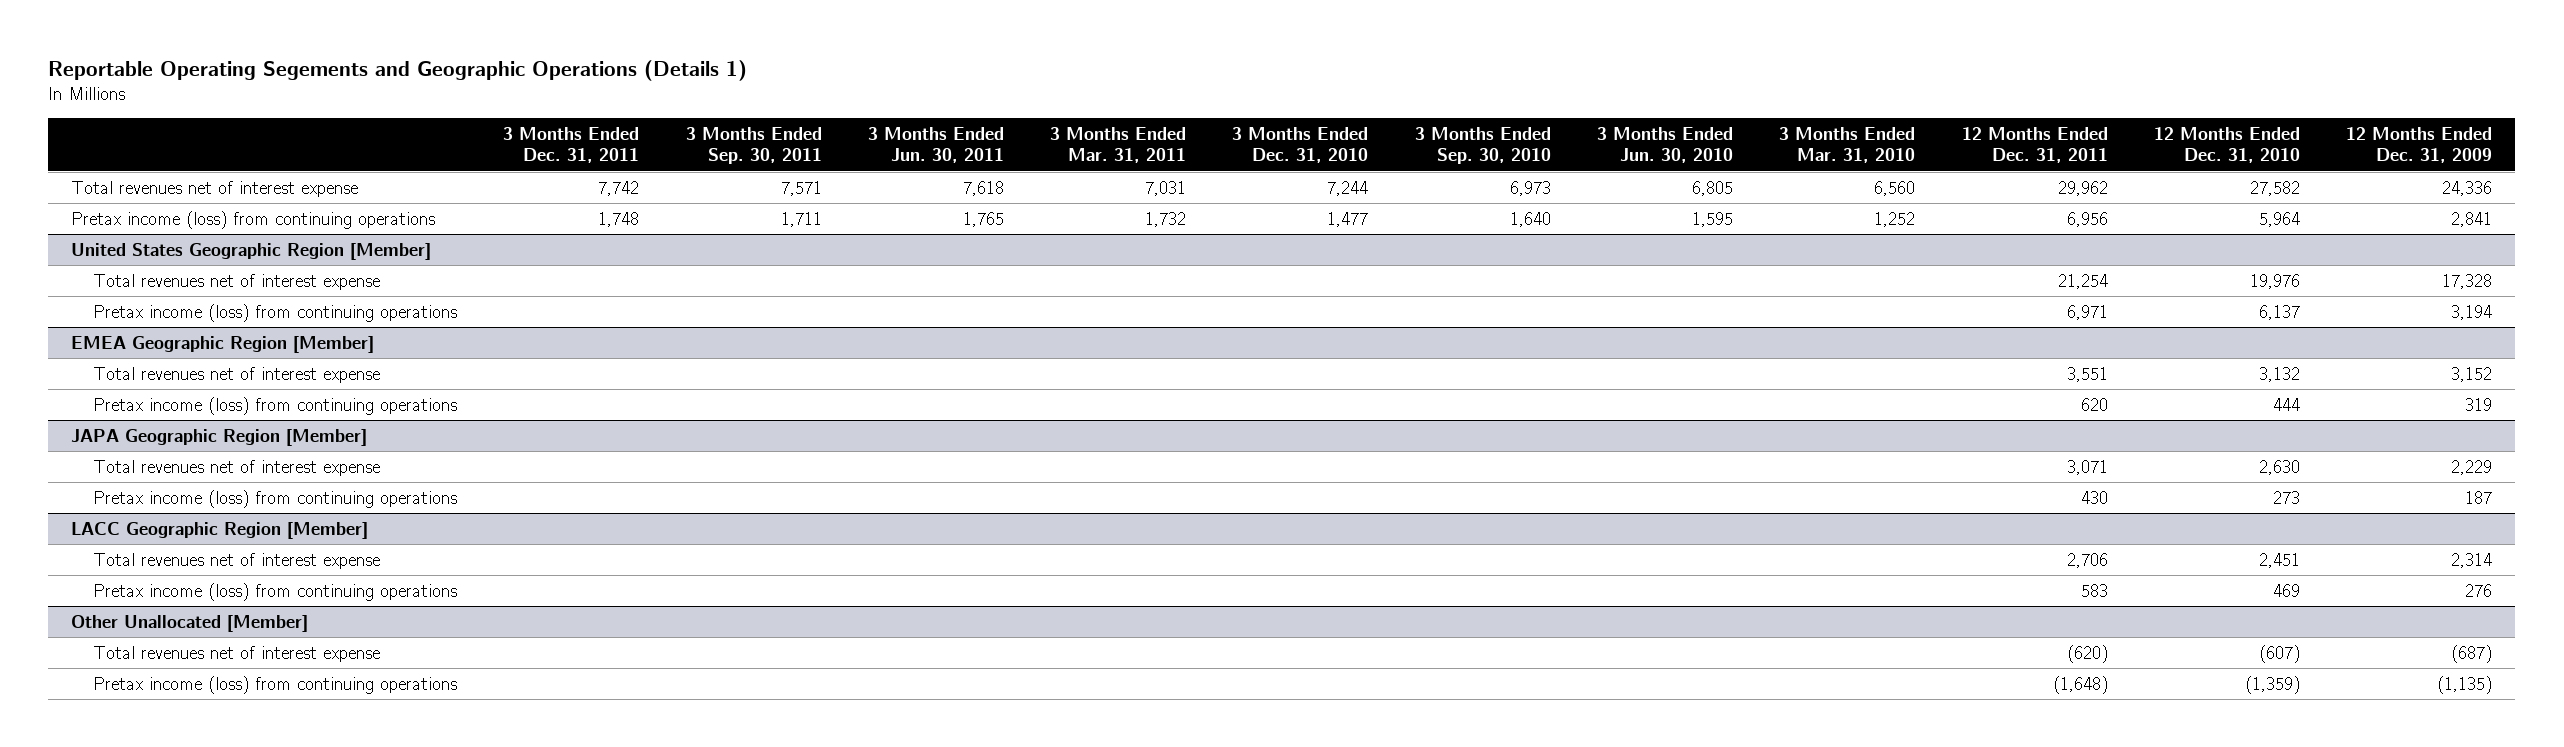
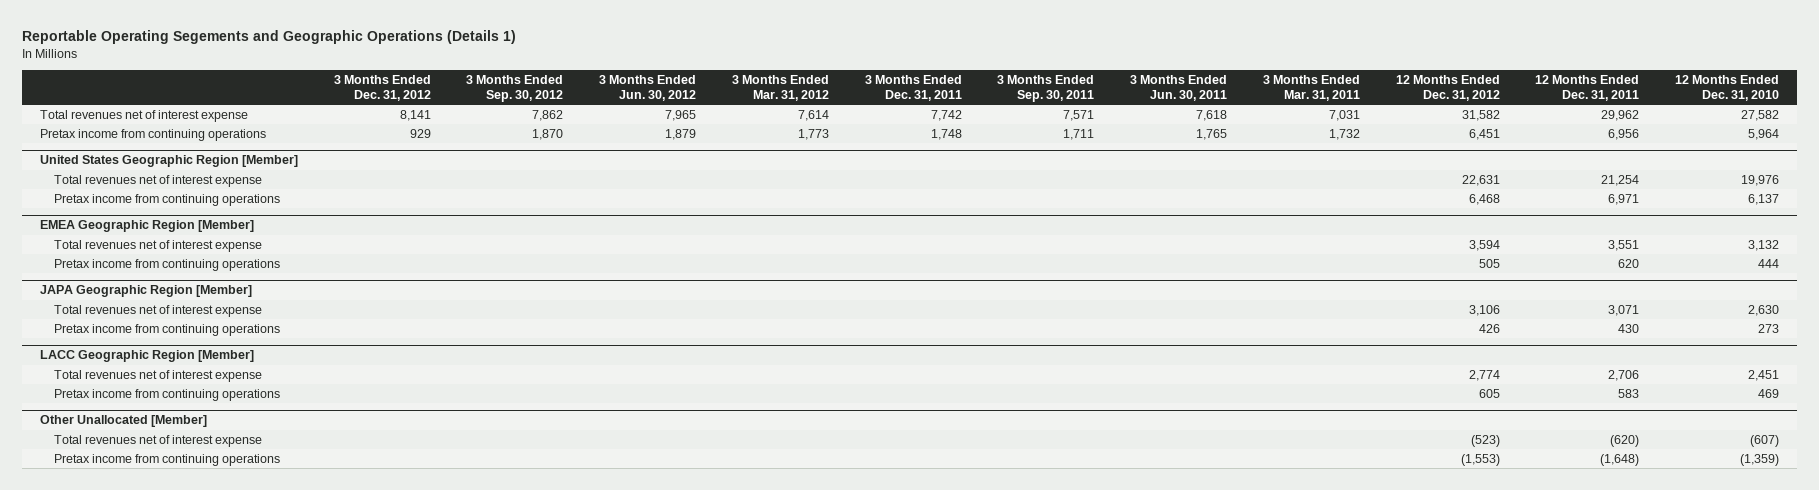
[1232,126,1369,164] 3 Months Ended Dec. 31, 2010 -> none
[1414,126,1551,165] 3 Months Ended Sep. 30, 2010 -> none
[1597,126,1734,164] 3 Months Ended Jun. 30, 2010 -> none
[1779,126,1916,164] 3 Months Ended Mar. 31, 2010 -> none
[2346,126,2493,164] 12 Months Ended Dec. 31, 2009 -> none
none -> [333,75,431,102] 3 Months Ended Dec. 31, 2012
none -> [466,75,564,103] 3 Months Ended Sep. 30, 2012
none -> [599,75,697,102] 3 Months Ended Jun. 30, 2012
none -> [731,75,829,102] 3 Months Ended Mar. 31, 2012
none -> [1395,75,1500,102] 12 Months Ended Dec. 31, 2012
[71,210,436,229] Pretax income (loss) from continuing operations -> [39,128,266,141] Pretax income from continuing operations
[92,303,457,322] Pretax income (loss) from continuing operations -> [53,193,280,206] Pretax income from continuing operations
[92,396,457,415] Pretax income (loss) from continuing operations -> [53,258,280,271] Pretax income from continuing operations
[92,489,457,508] Pretax income (loss) from continuing operations -> [53,323,280,336] Pretax income from continuing operations
[92,582,457,601] Pretax income (loss) from continuing operations -> [53,388,280,401] Pretax income from continuing operations
[92,675,457,694] Pretax income (loss) from continuing operations -> [53,453,280,466] Pretax income from continuing operations

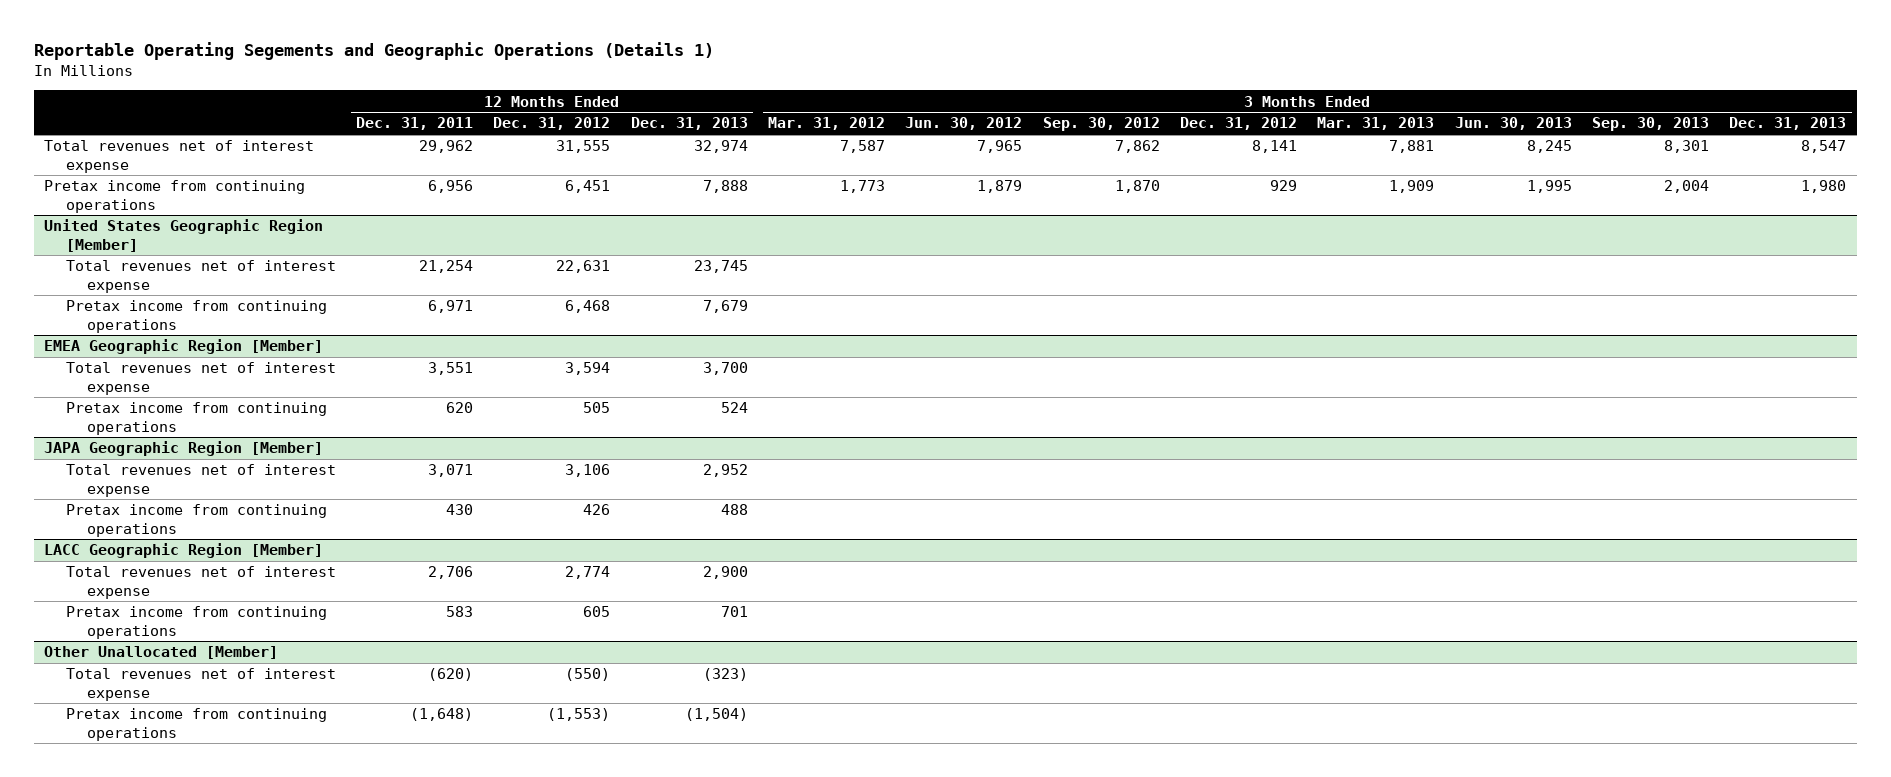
[864,75,962,102] 3 Months Ended Dec. 31, 2011 -> none
[997,75,1095,103] 3 Months Ended Sep. 30, 2011 -> none
[1130,75,1228,102] 3 Months Ended Jun. 30, 2011 -> none
[1262,75,1360,102] 3 Months Ended Mar. 31, 2011 -> none
[1675,75,1780,102] 12 Months Ended Dec. 31, 2010 -> none
none -> [630,117,748,131] Dec. 31, 2013
none -> [1317,117,1435,131] Mar. 31, 2013
none -> [1454,117,1572,131] Jun. 30, 2013
none -> [1592,117,1710,132] Sep. 30, 2013
none -> [1729,117,1847,131] Dec. 31, 2013
[797,109,829,121] 7,614 -> [840,140,886,154] 7,587
[1461,109,1500,121] 31,582 -> [556,140,611,154] 31,555
[1470,434,1500,447] (523) -> [565,668,611,682] (550)

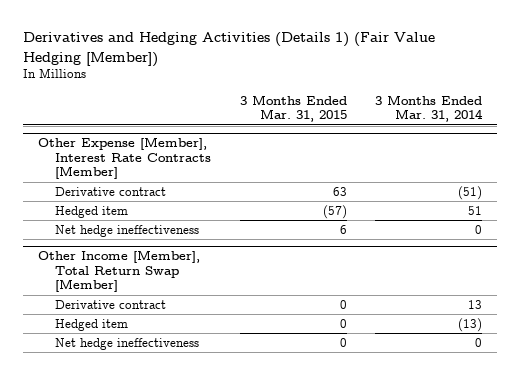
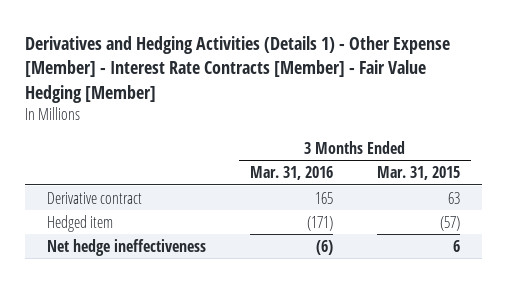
[23,32,436,67] Derivatives and Hedging Activities (Details 1) (Fair Value Hedging [Member]) -> [25,35,451,104] Derivatives and Hedging Activities (Details 1) - Other Expense [Member] - Interest Rate Contracts [Member] - Fair Value Hedging [Member]
[375,94,484,123] 3 Months Ended Mar. 31, 2014 -> none
none -> [250,166,334,181] Mar. 31, 2016
[37,137,212,180] Other Expense [Member], Interest Rate Contracts [Member] -> none
[37,250,200,293] Other Income [Member], Total Return Swap [Member] -> none
[55,299,167,309] Derivative contract -> none
[55,318,129,331] Hedged item -> none
[55,337,200,350] Net hedge ineffectiveness -> none

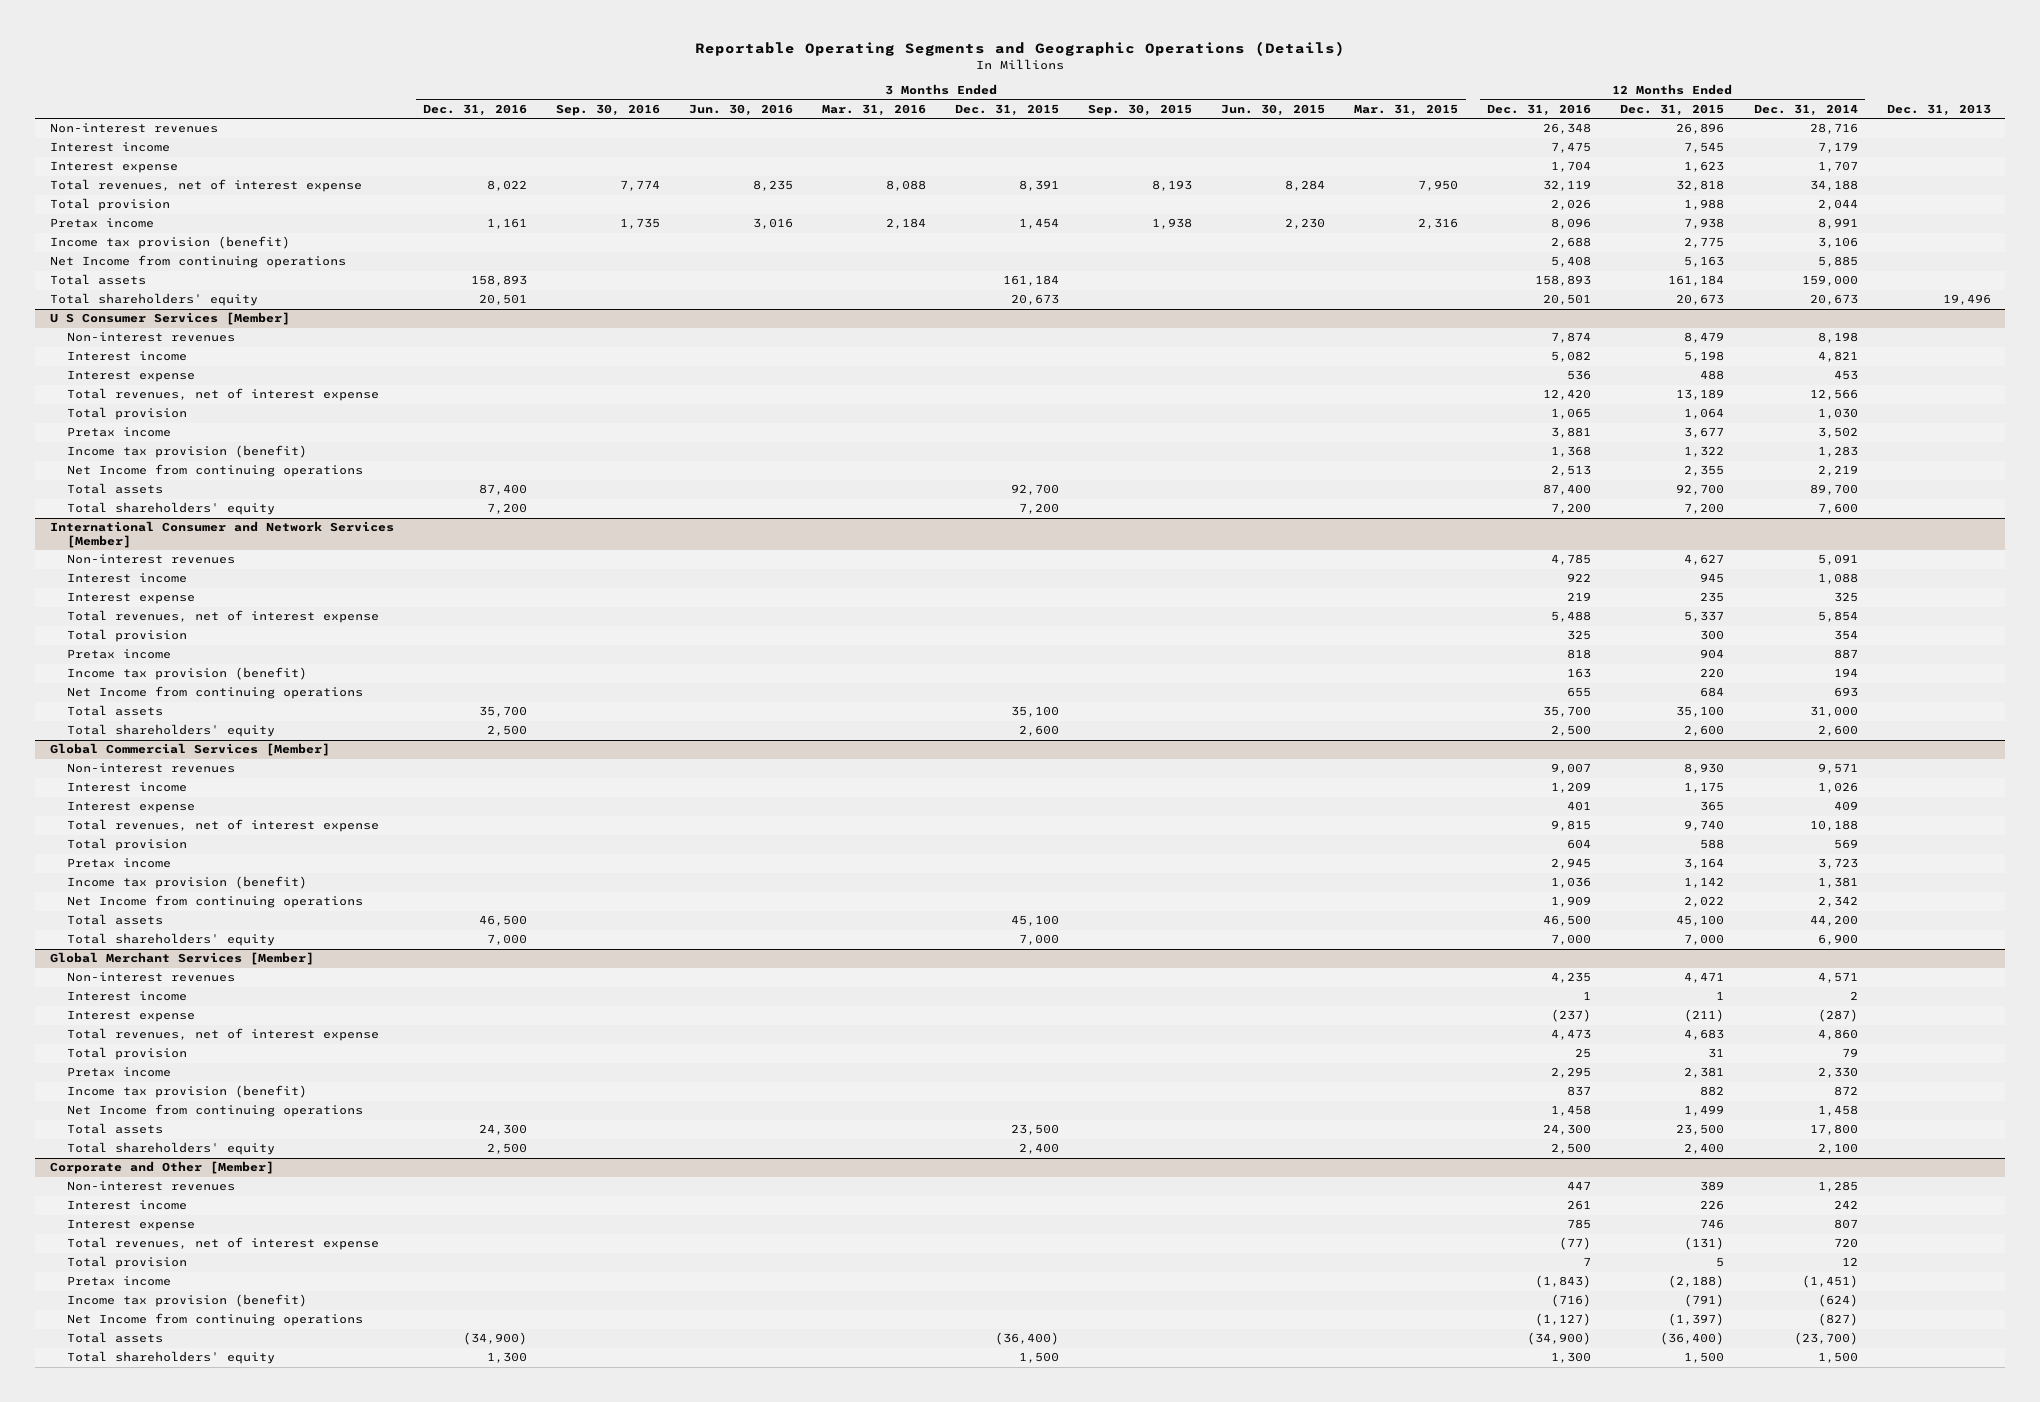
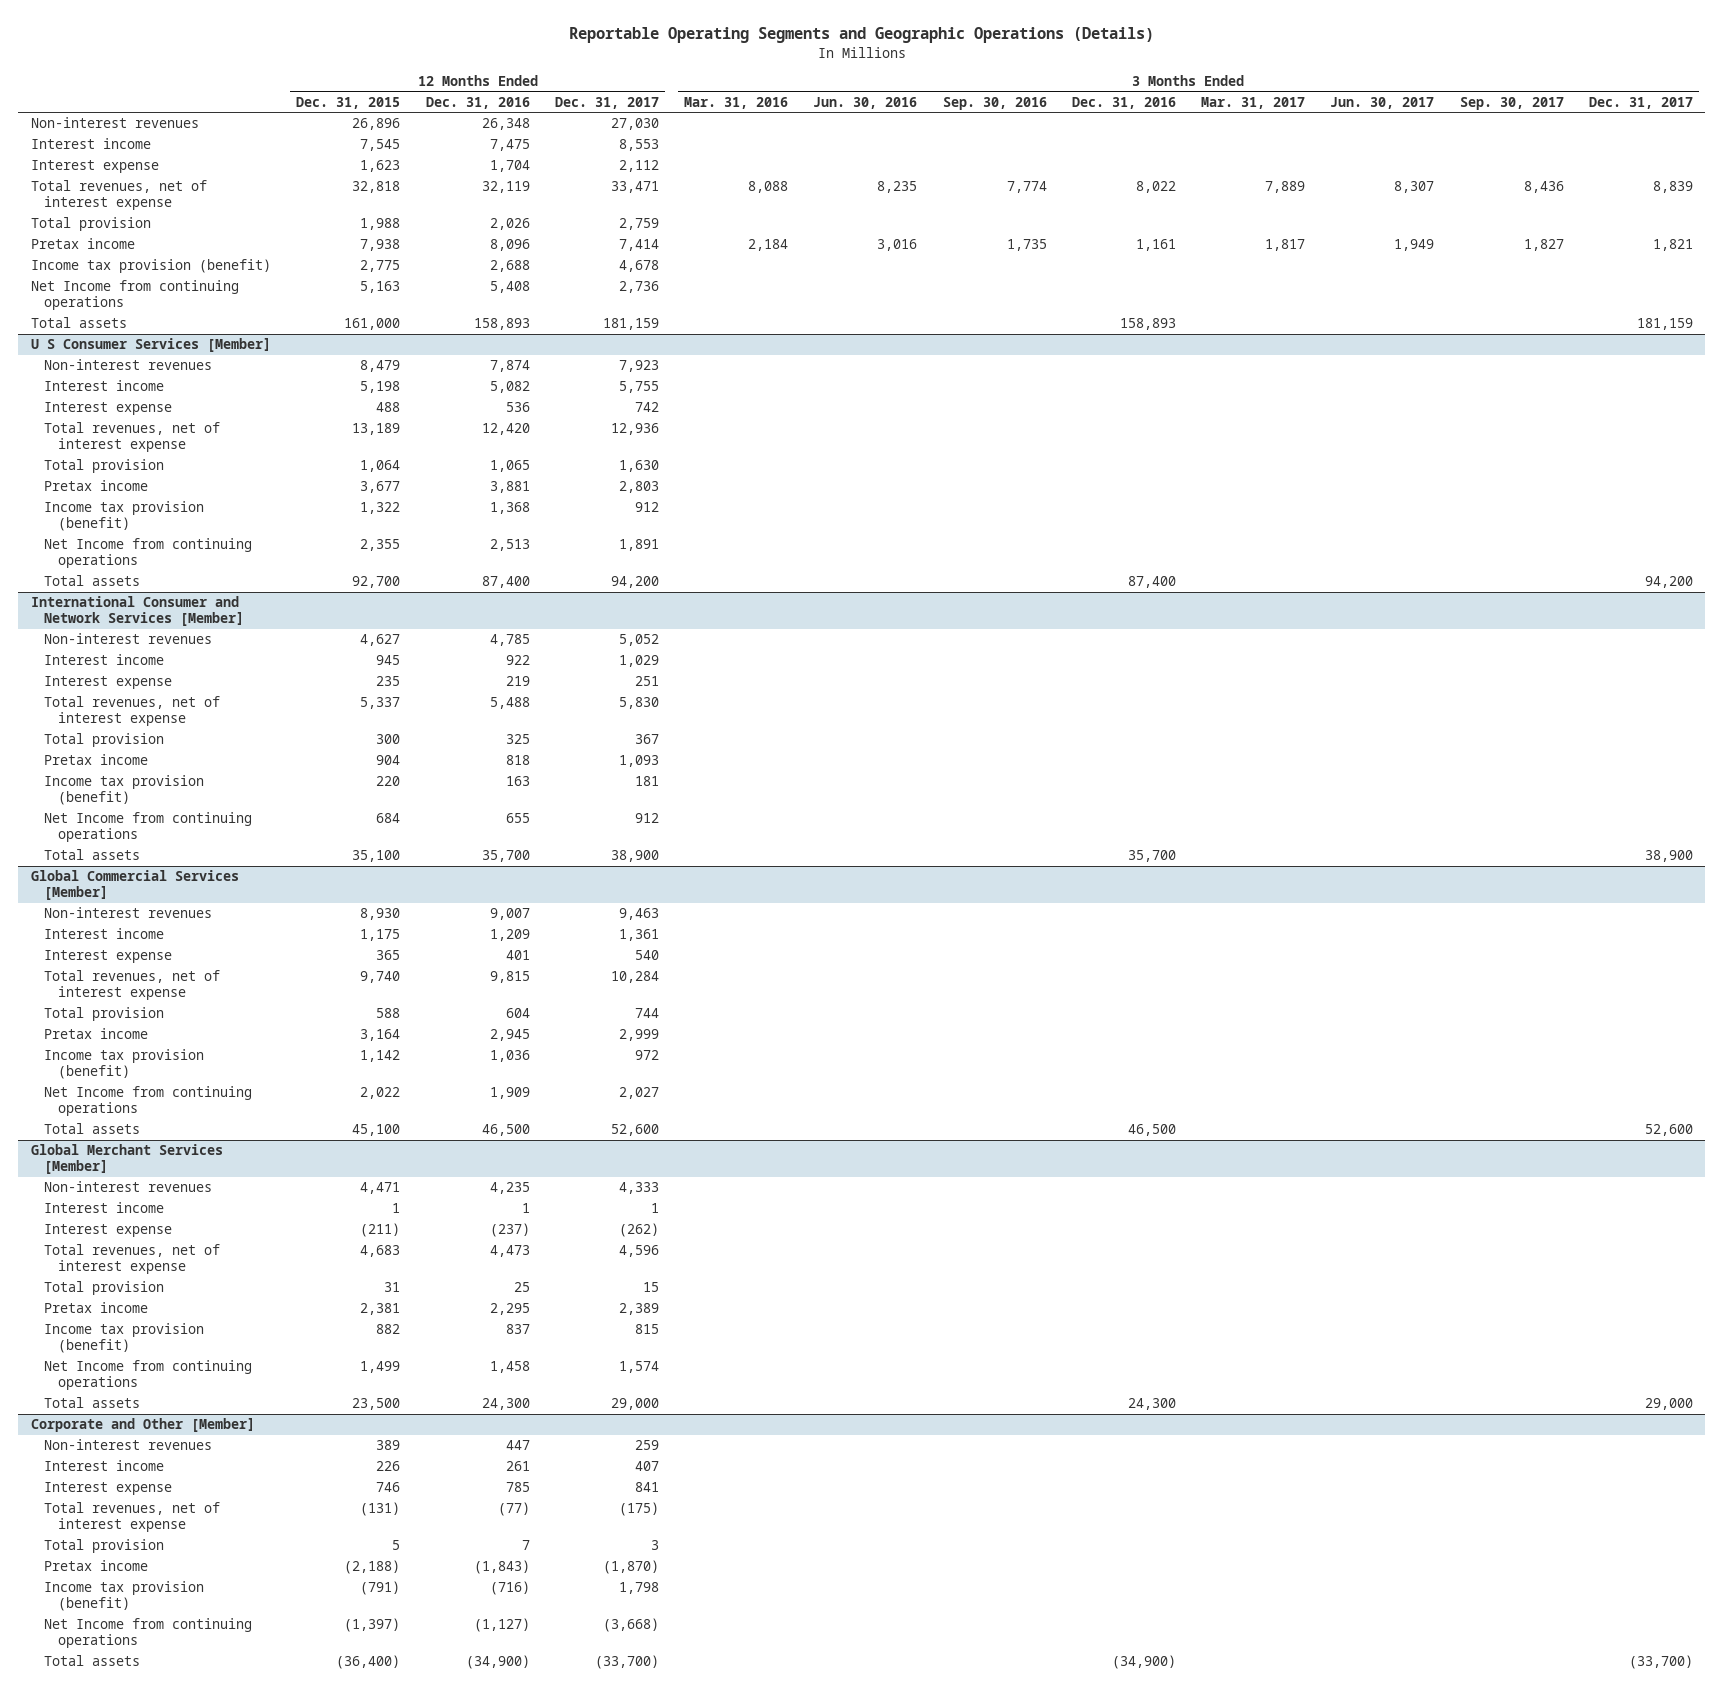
[955,103,1060,116] Dec. 31, 2015 -> none
[1088,103,1193,116] Sep. 30, 2015 -> none
[1221,103,1326,116] Jun. 30, 2015 -> none
[1354,103,1459,116] Mar. 31, 2015 -> none
[1753,103,1858,116] Dec. 31, 2014 -> none
[1886,103,1991,116] Dec. 31, 2013 -> none
none -> [554,97,659,110] Dec. 31, 2017
none -> [1201,97,1306,110] Mar. 31, 2017
none -> [1330,97,1435,110] Jun. 30, 2017
none -> [1459,97,1564,111] Sep. 30, 2017
none -> [1588,97,1693,110] Dec. 31, 2017
[49,293,258,307] Total shareholders' equity -> none
[1668,275,1725,287] 161,184 -> [344,318,401,331] 161,000
[66,502,275,516] Total shareholders' equity -> none
[66,724,275,738] Total shareholders' equity -> none
[66,933,275,947] Total shareholders' equity -> none
[66,1142,275,1156] Total shareholders' equity -> none
[66,1351,275,1365] Total shareholders' equity -> none

